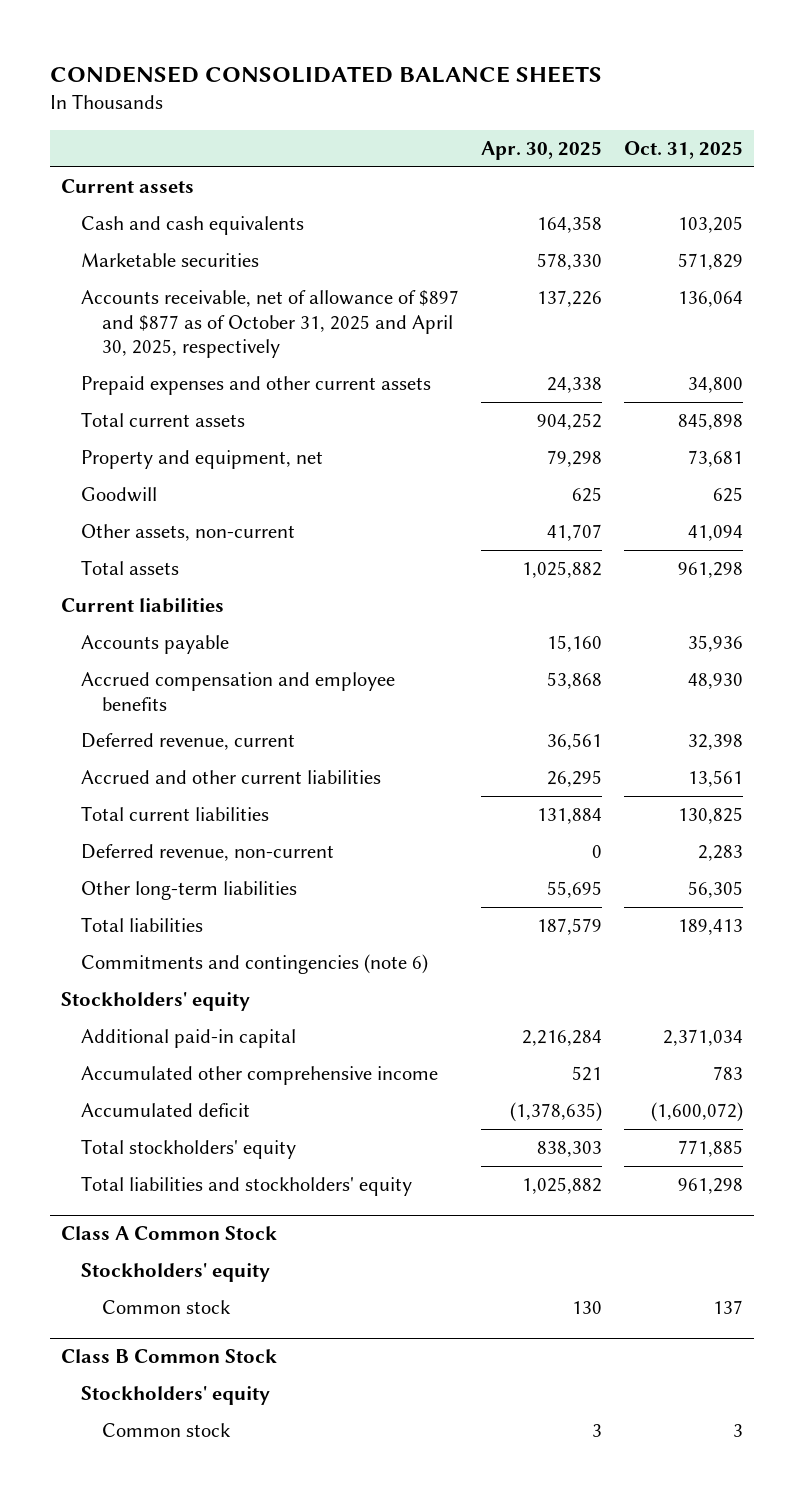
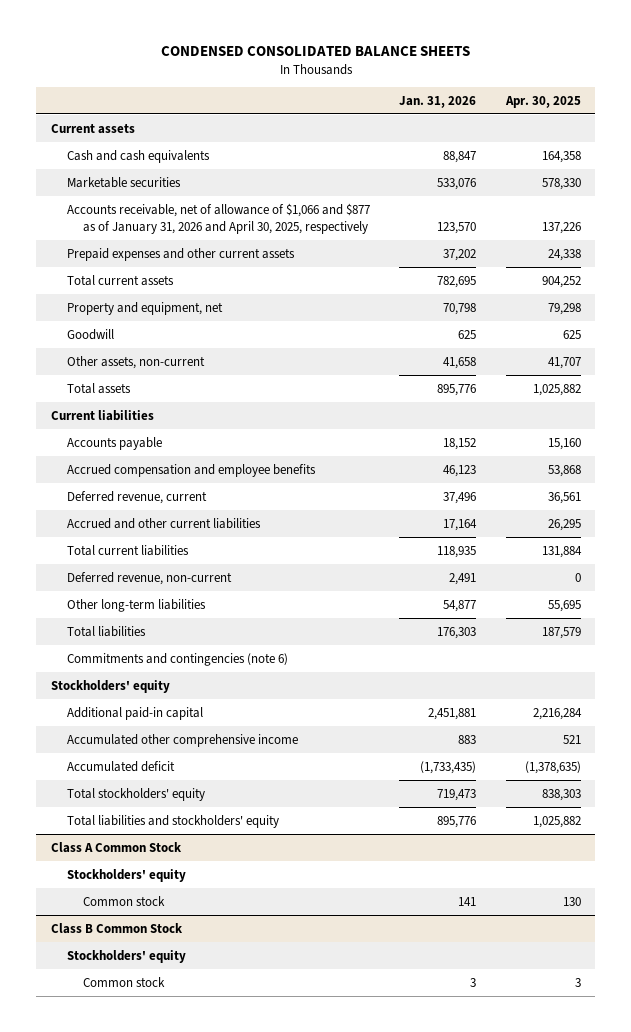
[624,141,744,160] Oct. 31, 2025 -> none
none -> [399,95,477,108] Jan. 31, 2026
[81,290,460,359] Accounts receivable, net of allowance of $897 and $877 as of October 31, 2025 and April 30, 2025, respectively -> [67,202,371,234] Accounts receivable, net of allowance of $1,066 and $877 as of January 31, 2026 and April 30, 2025, respectively

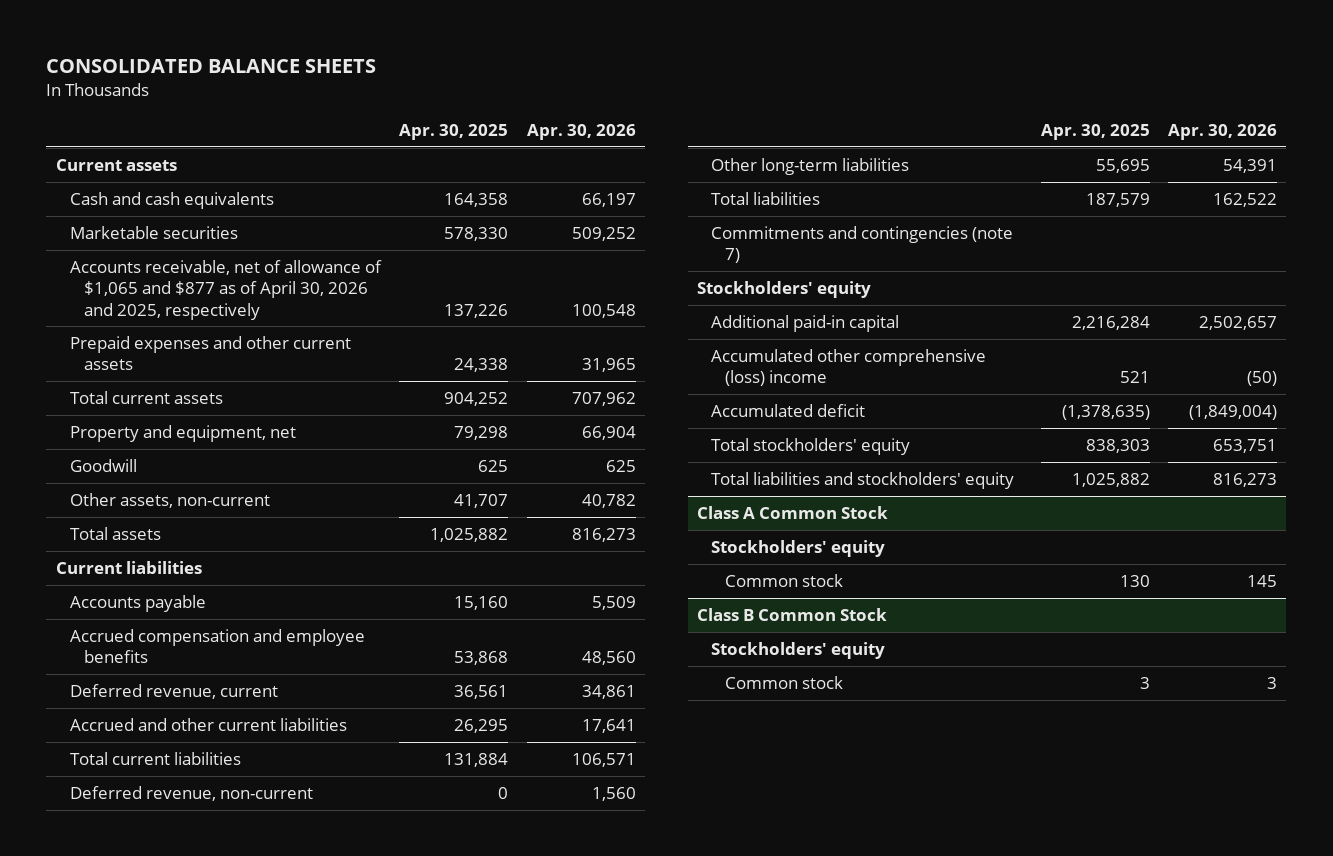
[160,46,470,57] CONDENSED CONSOLIDATED BALANCE SHEETS -> [46,58,377,73] CONSOLIDATED BALANCE SHEETS
[399,95,477,108] Jan. 31, 2026 -> none
none -> [526,124,636,141] Apr. 30, 2026
[67,202,371,234] Accounts receivable, net of allowance of $1,066 and $877 as of January 31, 2026 and April 30, 2025, respectively -> [69,259,382,320] Accounts receivable, net of allowance of $1,065 and $877 as of April 30, 2026 and 2025, respectively
[67,652,289,666] Commitments and contingencies (note 6) -> [711,225,1014,264] Commitments and contingencies (note 7)
[67,733,299,747] Accumulated other comprehensive income -> [711,348,987,387] Accumulated other comprehensive (loss) income

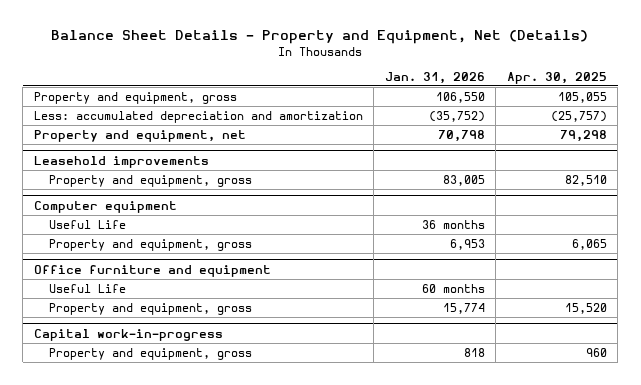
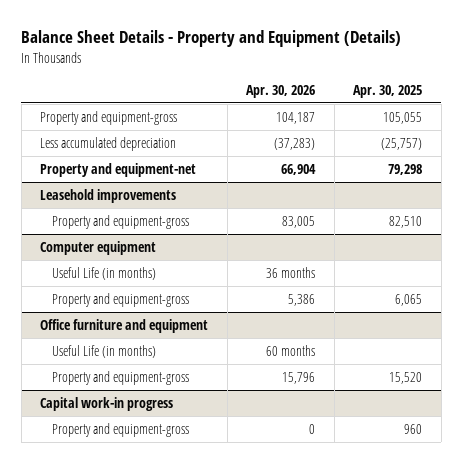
[51,30,589,45] Balance Sheet Details - Property and Equipment, Net (Details) -> [21,30,402,48] Balance Sheet Details - Property and Equipment (Details)
[384,71,485,84] Jan. 31, 2026 -> none
none -> [246,84,316,98] Apr. 30, 2026
[33,91,237,104] Property and equipment, gross -> [40,110,178,125] Property and equipment-gross
[33,110,363,123] Less: accumulated depreciation and amortization -> [40,136,177,151] Less accumulated depreciation
[33,129,246,142] Property and equipment, net -> [40,162,197,177] Property and equipment-net
[48,174,252,187] Property and equipment, gross -> [52,214,190,229] Property and equipment-gross
[48,219,126,229] Useful Life -> [52,266,157,280] Useful Life (in months)
[48,238,252,251] Property and equipment, gross -> [52,292,190,307] Property and equipment-gross
[48,283,126,293] Useful Life -> [52,344,157,358] Useful Life (in months)
[48,302,252,315] Property and equipment, gross -> [52,370,190,385] Property and equipment-gross
[33,328,223,341] Capital work-in-progress -> [40,396,174,411] Capital work-in progress
[48,347,252,360] Property and equipment, gross -> [52,422,190,437] Property and equipment-gross

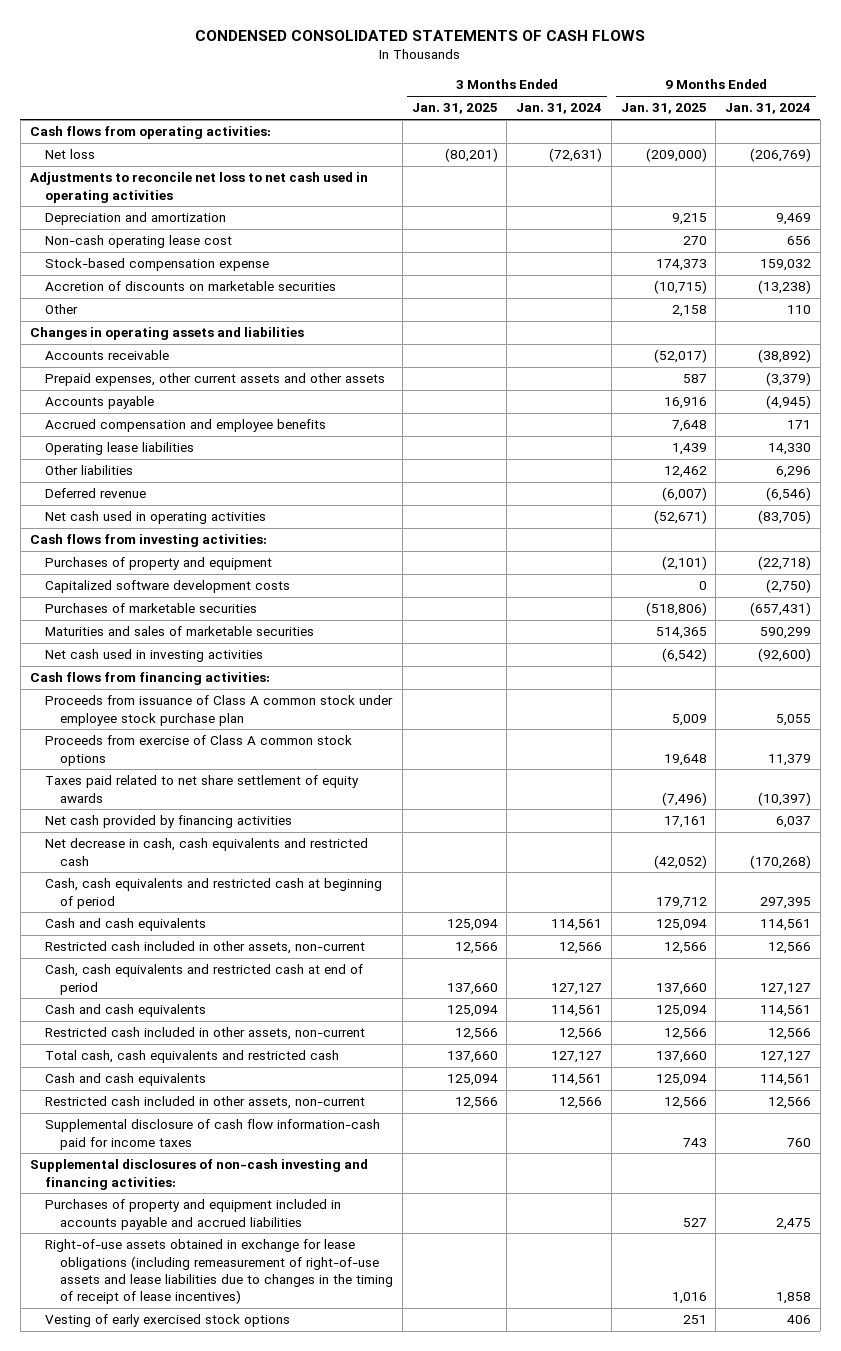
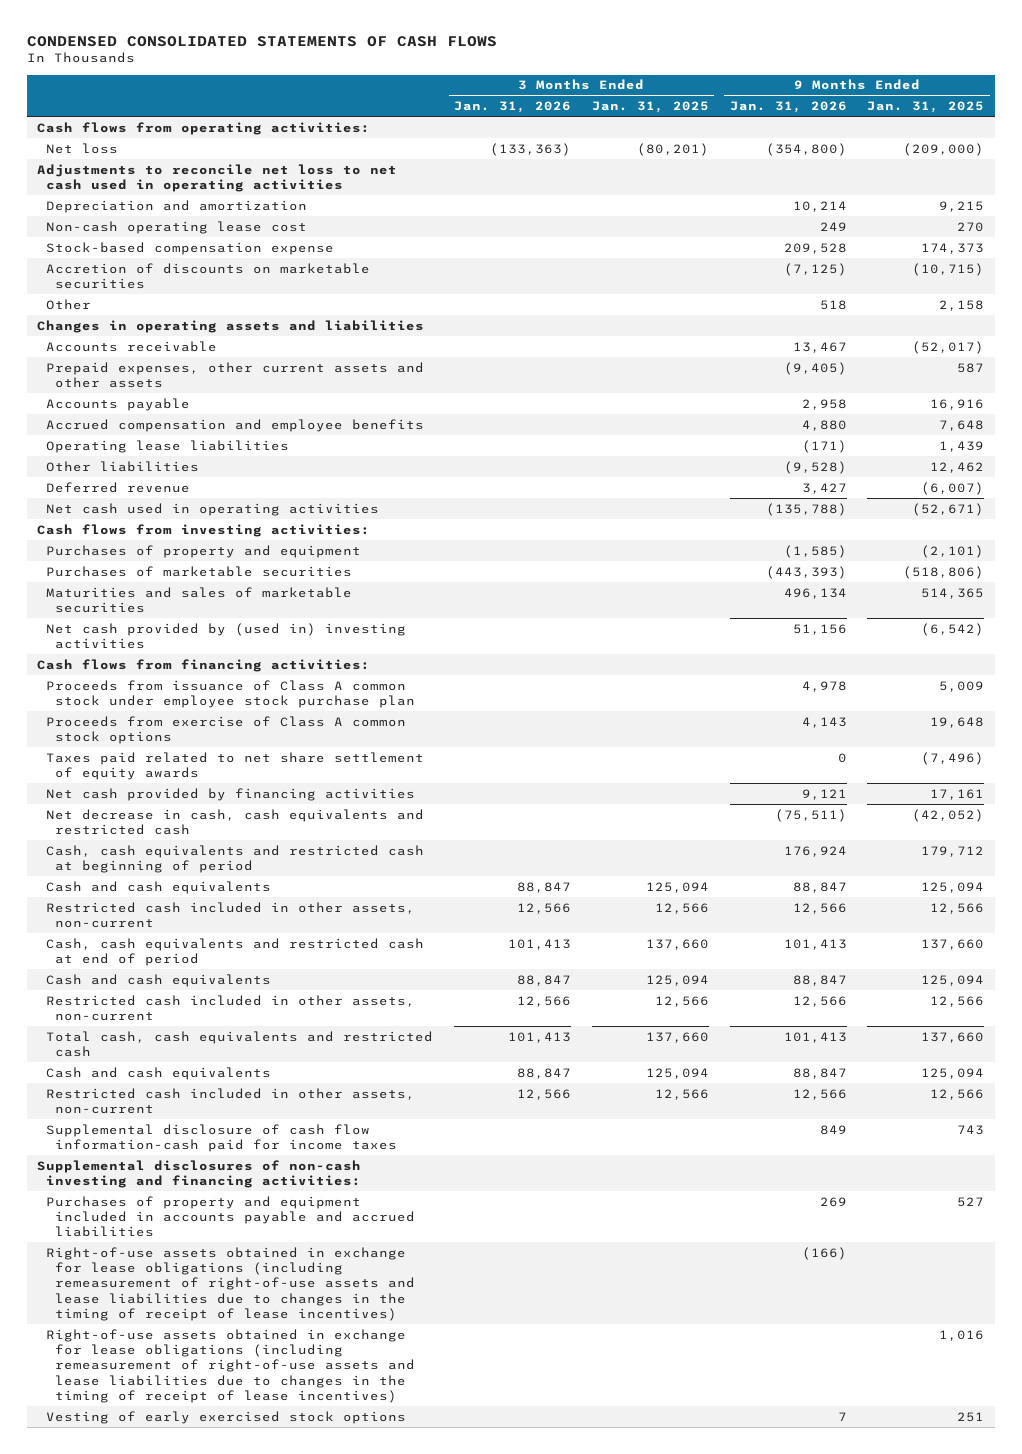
[516,103,603,115] Jan. 31, 2024 -> none
[725,103,812,115] Jan. 31, 2024 -> none
none -> [453,101,571,114] Jan. 31, 2026
none -> [729,101,847,114] Jan. 31, 2026
[45,580,291,594] Capitalized software development costs -> none
[45,649,264,663] Net cash used in investing activities -> [45,622,406,649] Net cash provided by (used in) investing activities
none -> [45,1246,415,1321] Right-of-use assets obtained in exchange for lease obligations (including remeasurement of right-of-use assets and lease liabilities due to changes in the timing of receipt of lease incentives)

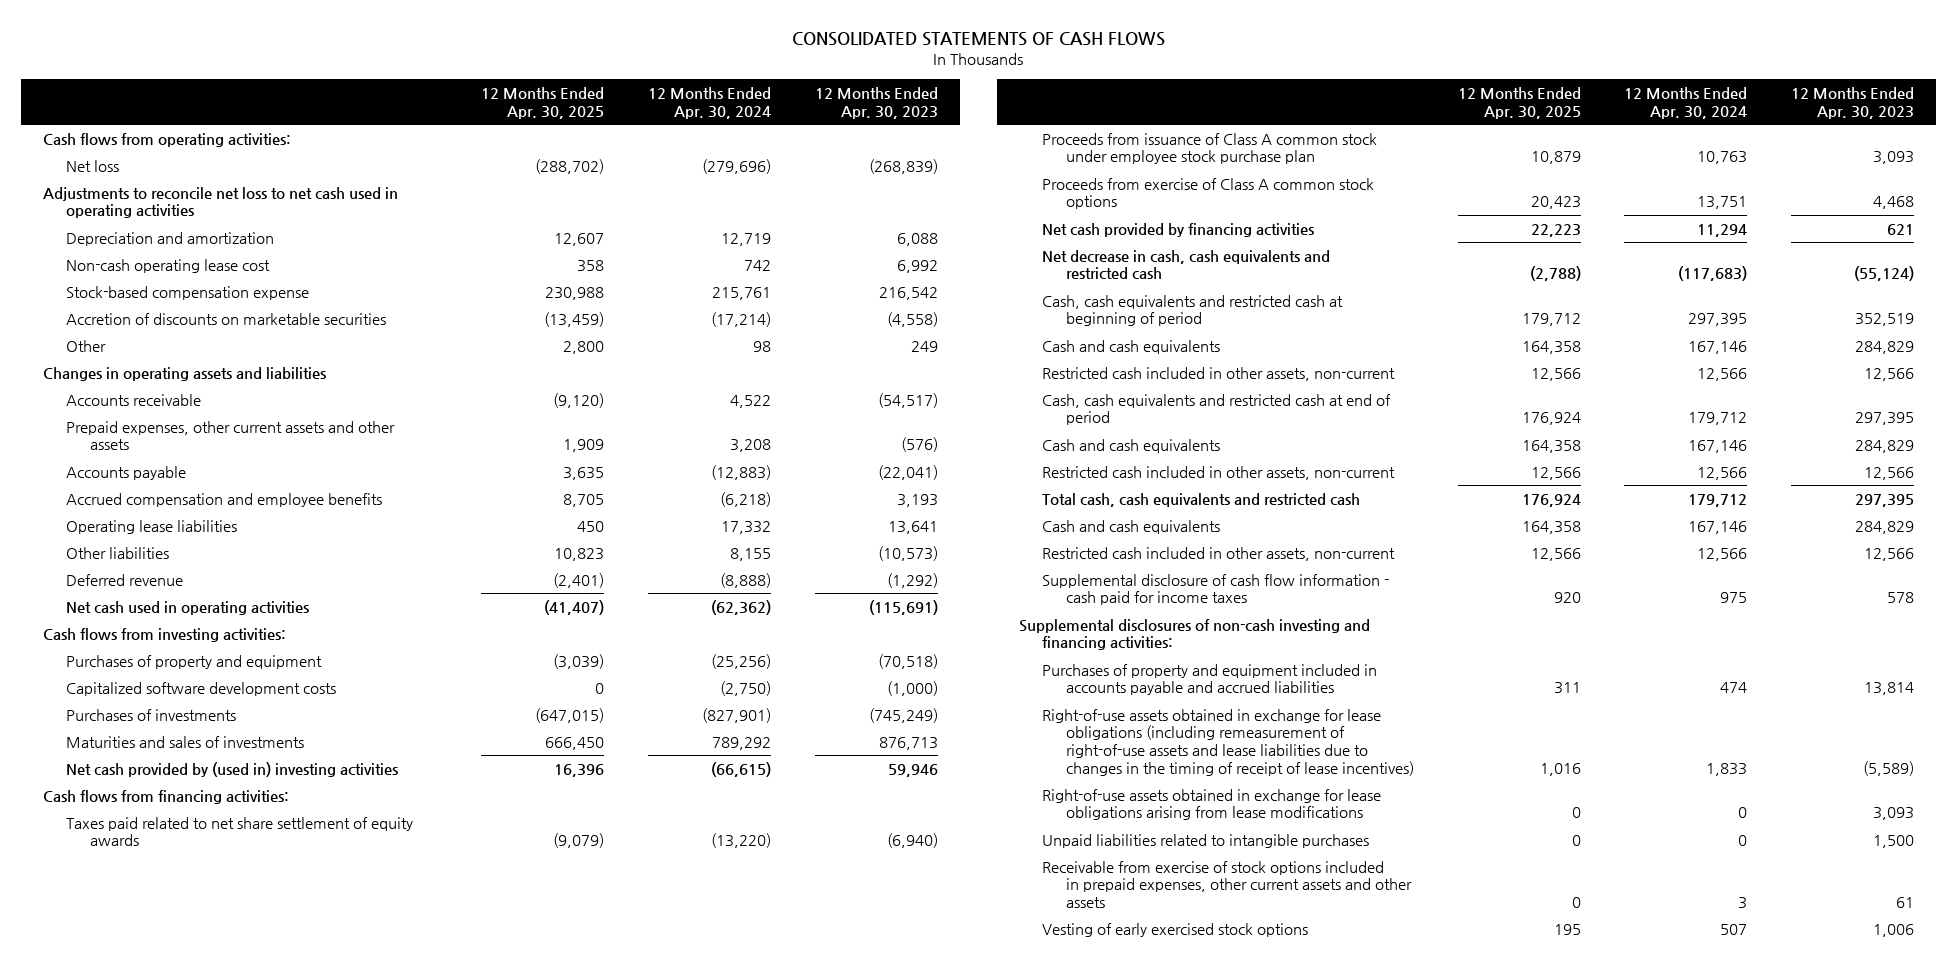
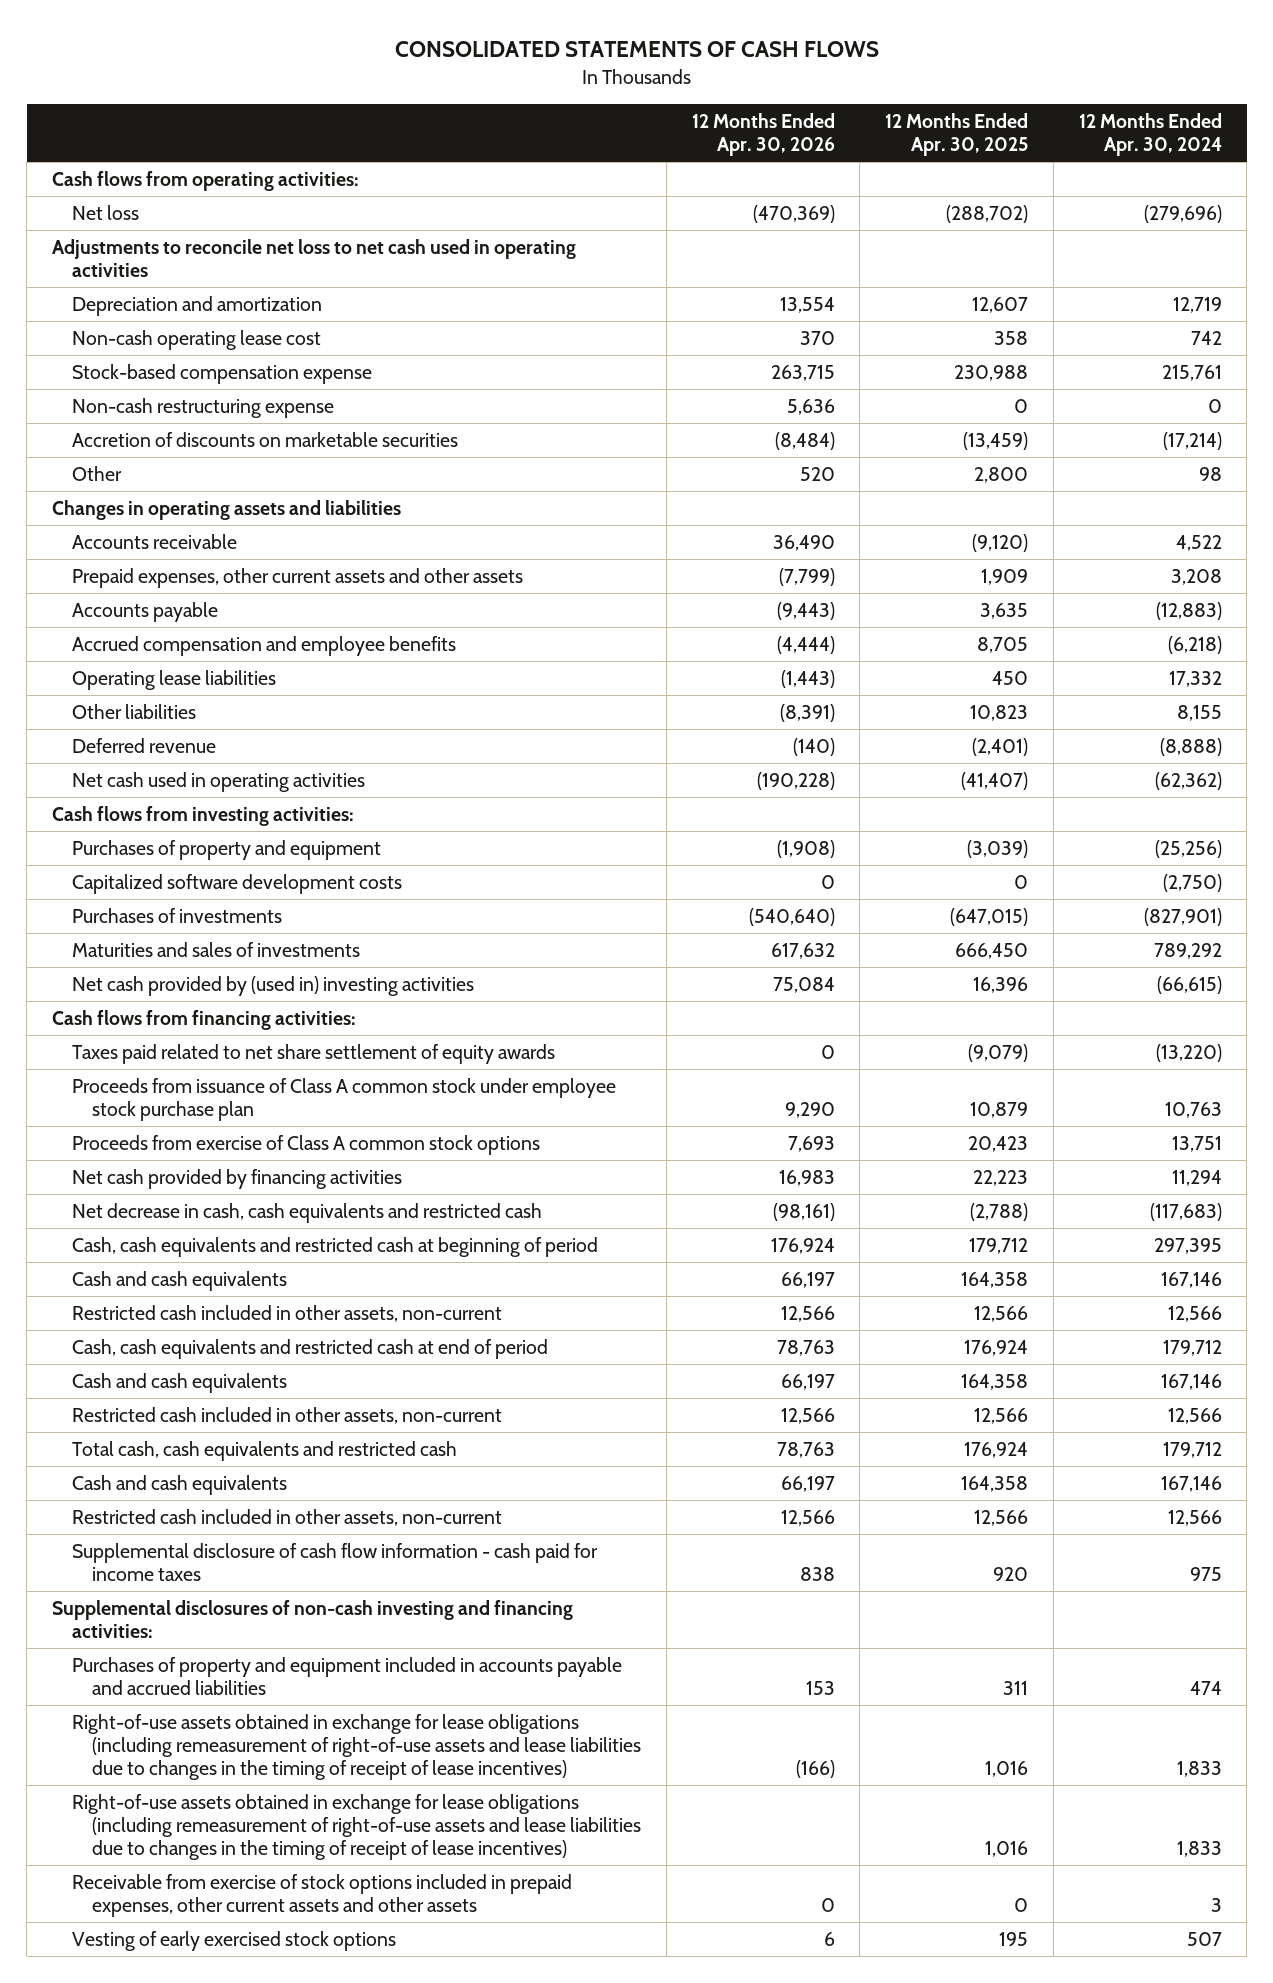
[814,87,938,119] 12 Months Ended Apr. 30, 2023 -> none
none -> [691,112,835,156] 12 Months Ended Apr. 30, 2026
none -> [71,398,334,419] Non-cash restructuring expense
[1042,788,1382,821] Right-of-use assets obtained in exchange for lease obligations arising from lease modifications -> none
[1042,833,1370,848] Unpaid liabilities related to intangible purchases -> none
none -> [71,1794,641,1861] Right-of-use assets obtained in exchange for lease obligations (including remeasurement of right-of-use assets and lease liabilities due to changes in the timing of receipt of lease incentives)

